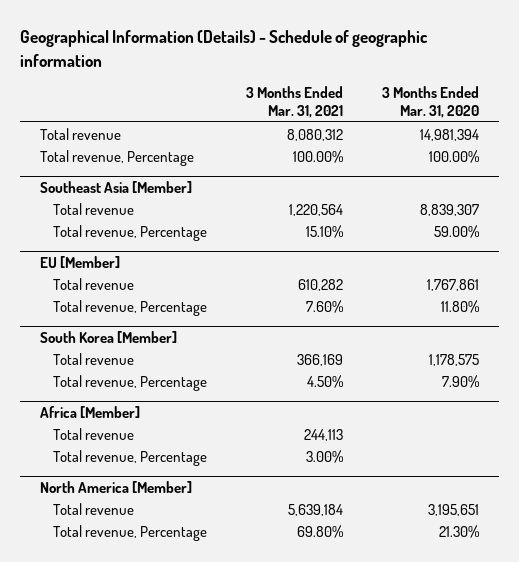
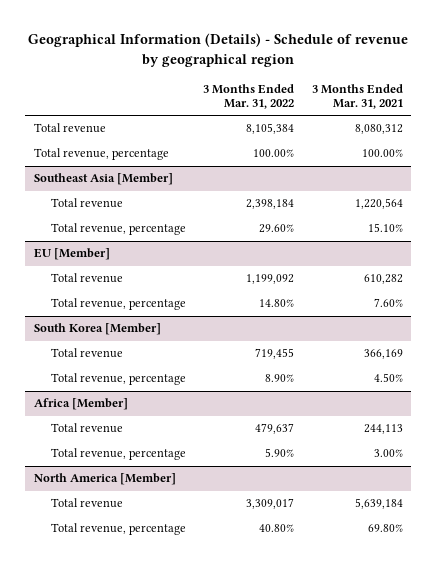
[20,30,429,67] Geographical Information (Details) - Schedule of geographic information -> [28,33,409,67] Geographical Information (Details) - Schedule of revenue by geographical region
[382,85,480,119] 3 Months Ended Mar. 31, 2020 -> none
none -> [203,83,295,110] 3 Months Ended Mar. 31, 2022
[39,149,194,166] Total revenue, Percentage -> [33,148,169,161] Total revenue, percentage
[53,224,208,241] Total revenue, Percentage -> [51,223,187,236] Total revenue, percentage
[53,299,208,316] Total revenue, Percentage -> [51,298,187,311] Total revenue, percentage
[53,374,208,391] Total revenue, Percentage -> [51,373,187,386] Total revenue, percentage
[53,449,208,466] Total revenue, Percentage -> [51,448,187,461] Total revenue, percentage
[53,524,208,541] Total revenue, Percentage -> [51,523,187,536] Total revenue, percentage

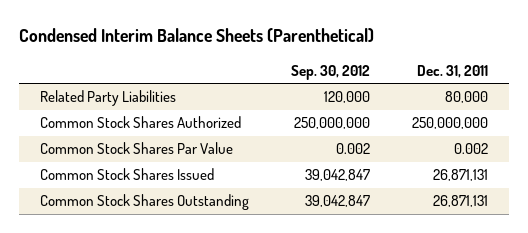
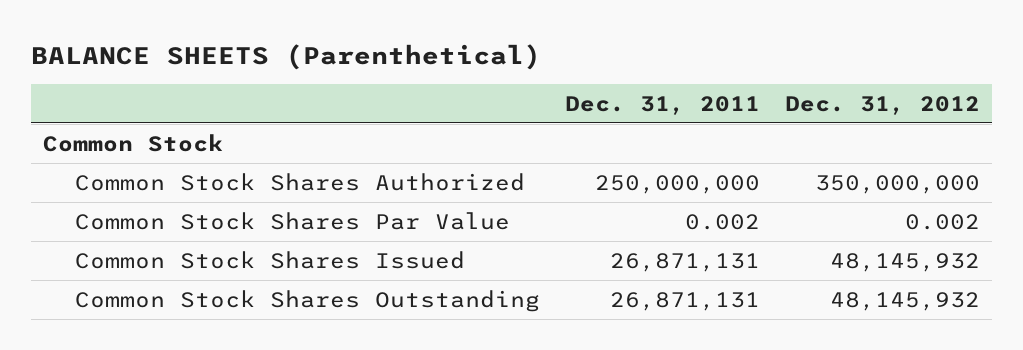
[19,28,375,43] Condensed Interim Balance Sheets (Parenthetical) -> [31,43,542,70] BALANCE SHEETS (Parenthetical)
[290,64,370,80] Sep. 30, 2012 -> none
none -> [784,96,980,116] Dec. 31, 2012
[40,90,177,107] Related Party Liabilities -> none
none -> [43,133,224,152] Common Stock

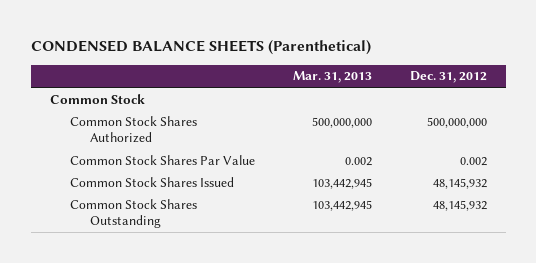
[31,43,542,70] BALANCE SHEETS (Parenthetical) -> [30,40,371,56] CONDENSED BALANCE SHEETS (Parenthetical)
[564,96,760,116] Dec. 31, 2011 -> none
none -> [292,71,372,84] Mar. 31, 2013
[814,174,980,194] 350,000,000 -> [426,116,487,128] 500,000,000

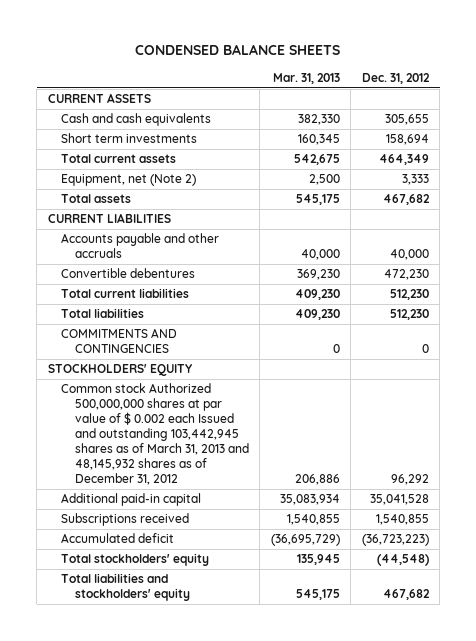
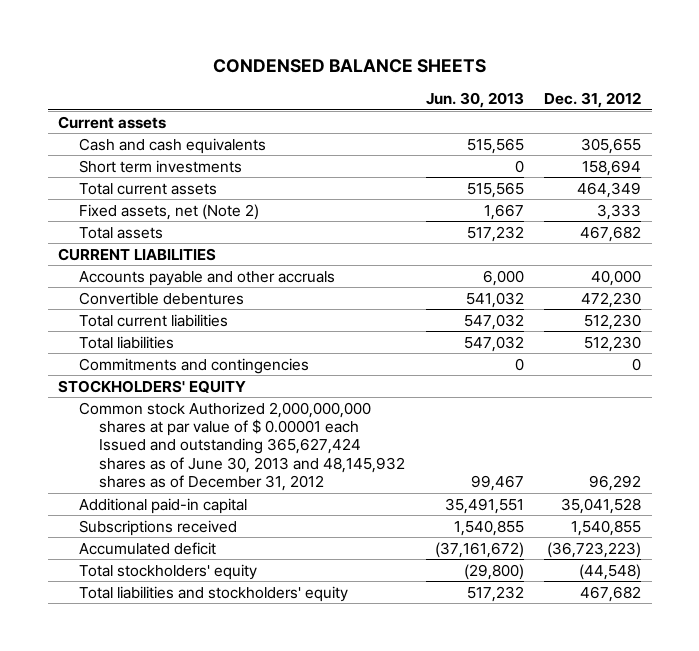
[272,73,340,85] Mar. 31, 2013 -> none
none -> [425,92,524,109] Jun. 30, 2013
[47,93,151,104] CURRENT ASSETS -> [57,115,166,129] Current assets
[61,174,197,187] Equipment, net (Note 2) -> [78,203,259,220] Fixed assets, net (Note 2)
[61,328,178,354] COMMITMENTS AND CONTINGENCIES -> [78,357,309,374] Commitments and contingencies
[61,383,249,486] Common stock Authorized 500,000,000 shares at par value of $ 0.002 each Issued and outstanding 103,442,945 shares as of March 31, 2013 and 48,145,932 shares as of December 31, 2012 -> [78,401,406,491] Common stock Authorized 2,000,000,000 shares at par value of $ 0.00001 each Issued and outstanding 365,627,424 shares as of June 30, 2013 and 48,145,932 shares as of December 31, 2012

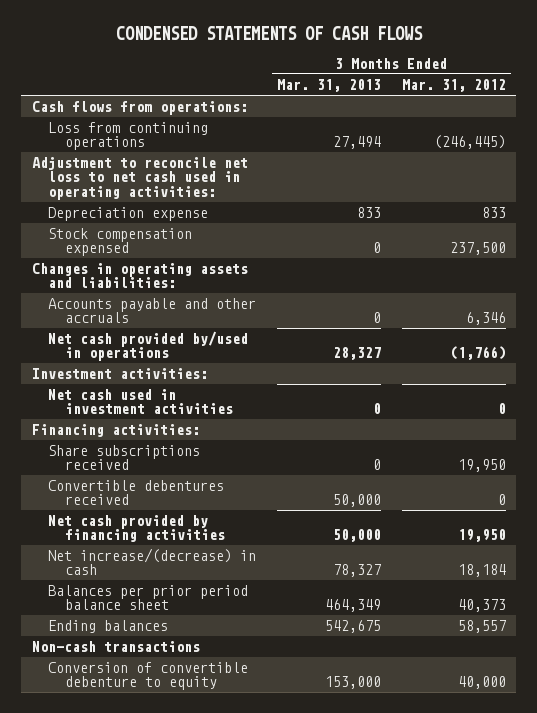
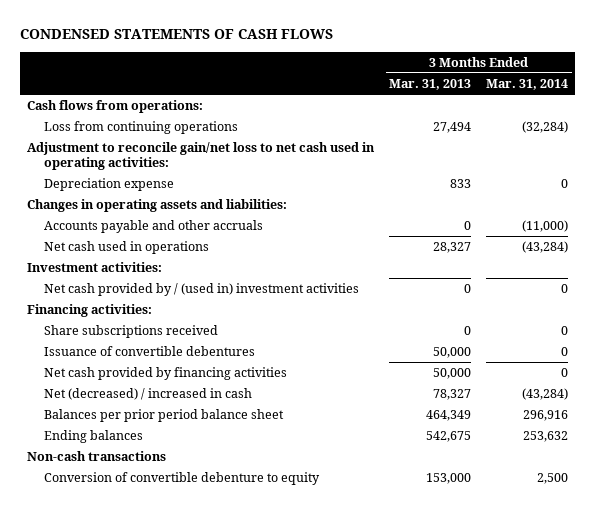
[401,79,506,93] Mar. 31, 2012 -> none
none -> [485,79,568,91] Mar. 31, 2014
[31,157,248,200] Adjustment to reconcile net loss to net cash used in operating activities: -> [27,142,376,170] Adjustment to reconcile gain/net loss to net cash used in operating activities:
[48,228,193,257] Stock compensation expensed -> none
[48,331,249,362] Net cash provided by/used in operations -> [43,241,209,255] Net cash used in operations
[48,389,233,415] Net cash used in investment activities -> [43,283,359,297] Net cash provided by / (used in) investment activities
[48,480,225,506] Convertible debentures received -> [43,346,255,357] Issuance of convertible debentures
[48,548,257,576] Net increase/(decrease) in cash -> [43,388,252,401] Net (decreased) / increased in cash

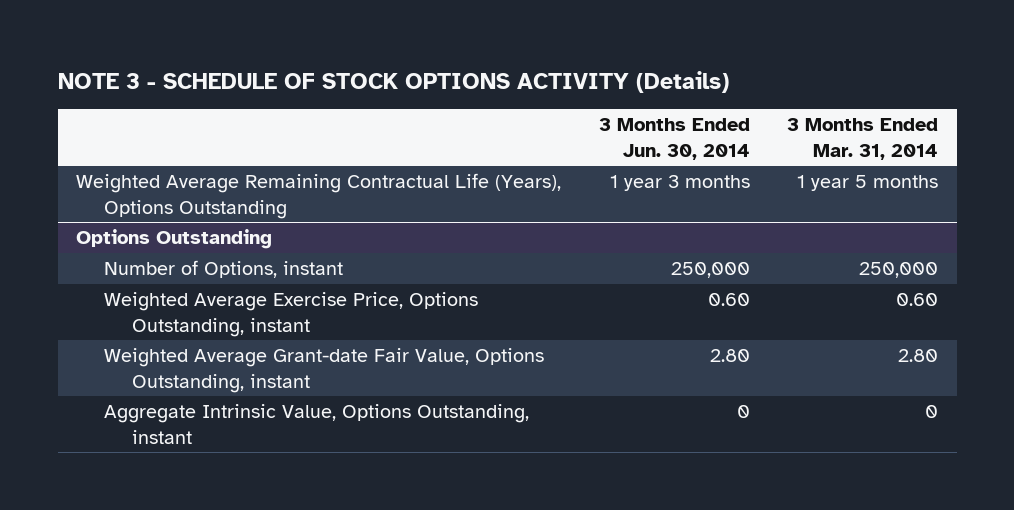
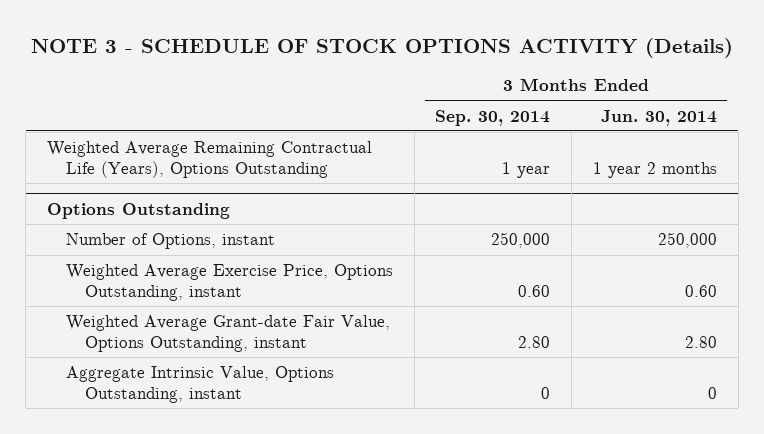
[786,118,938,160] 3 Months Ended Mar. 31, 2014 -> none
none -> [435,109,551,126] Sep. 30, 2014
[609,175,750,192] 1 year 3 months -> [592,162,717,179] 1 year 2 months

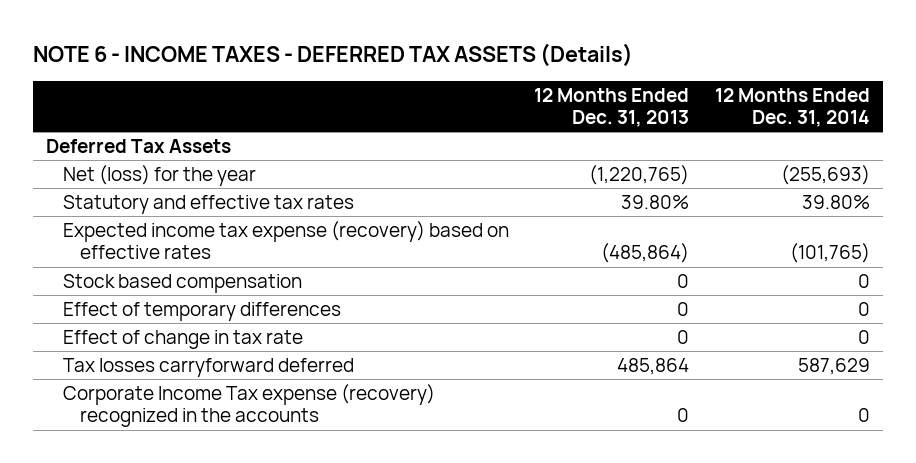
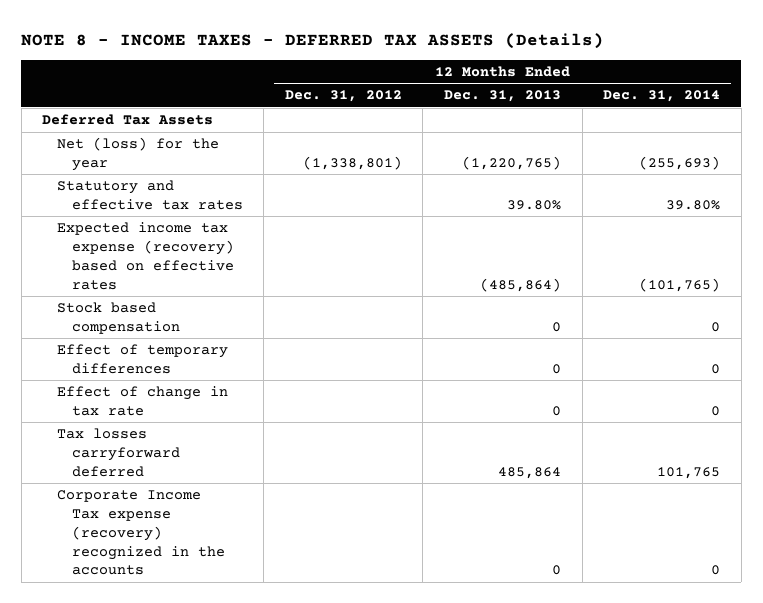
[32,42,633,67] NOTE 6 - INCOME TAXES - DEFERRED TAX ASSETS (Details) -> [21,32,605,49] NOTE 8 - INCOME TAXES - DEFERRED TAX ASSETS (Details)
none -> [284,90,402,103] Dec. 31, 2012
[798,357,871,375] 587,629 -> [657,466,721,479] 101,765

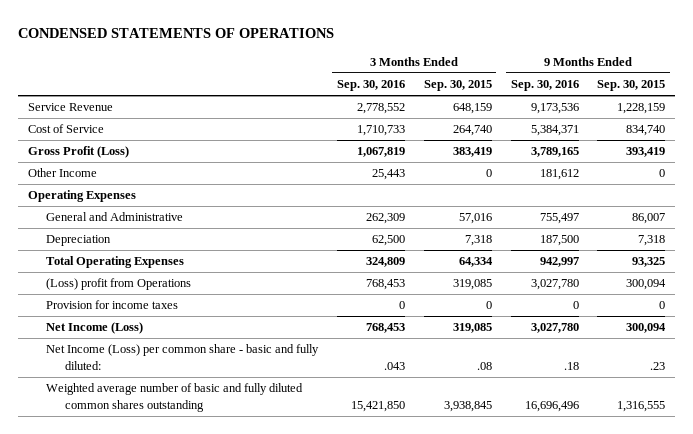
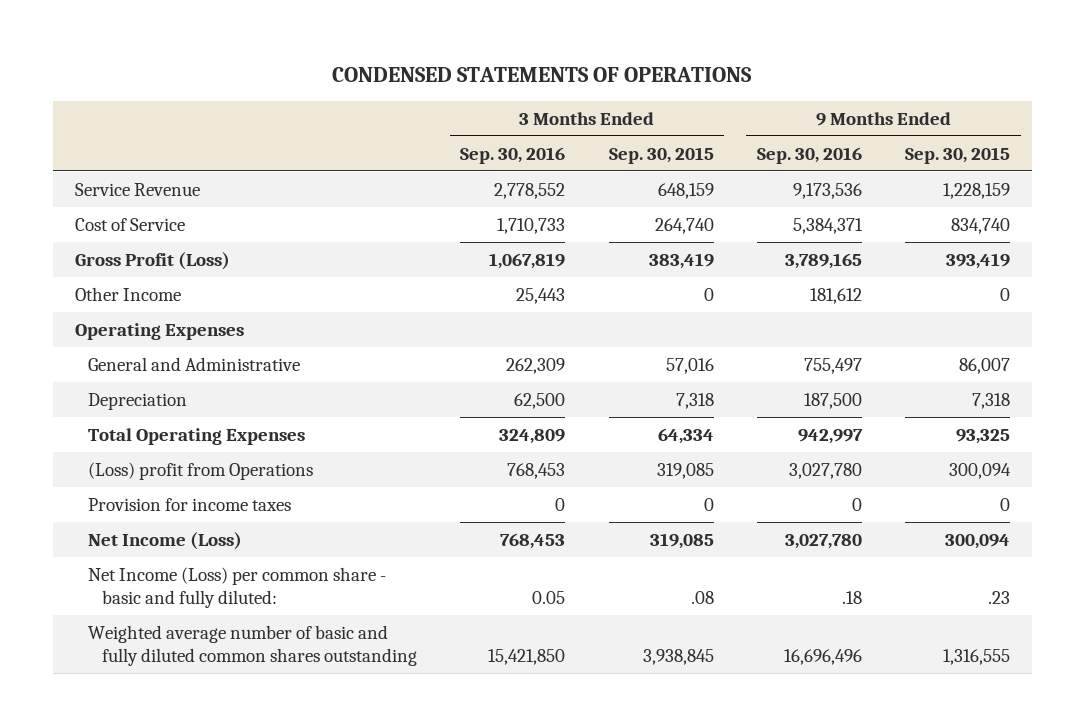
[383,361,405,370] .043 -> [532,591,566,605] 0.05

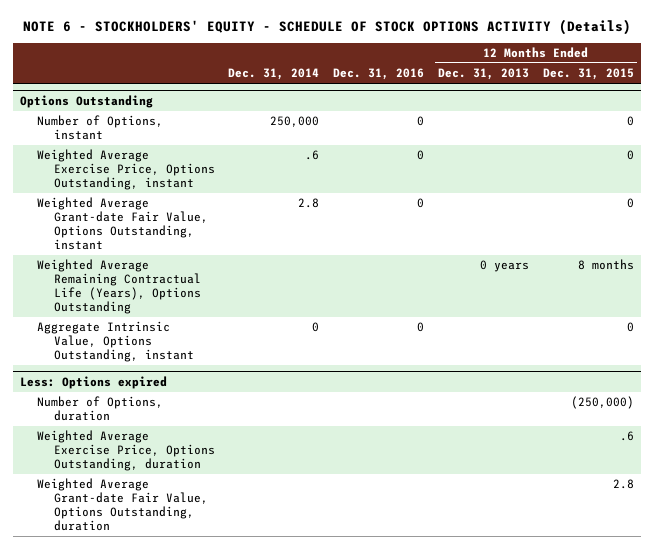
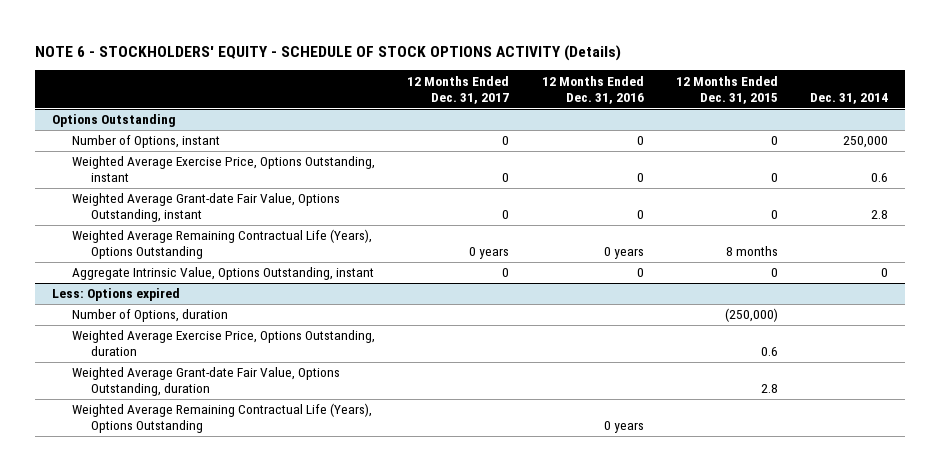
[333,68,425,81] Dec. 31, 2016 -> none
[438,68,530,81] Dec. 31, 2013 -> none
none -> [407,75,510,104] 12 Months Ended Dec. 31, 2017
none -> [541,75,644,104] 12 Months Ended Dec. 31, 2016
[305,150,320,161] .6 -> [871,173,889,183] 0.6
[620,431,635,442] .6 -> [761,347,779,357] 0.6
none -> [71,403,372,434] Weighted Average Remaining Contractual Life (Years), Options Outstanding

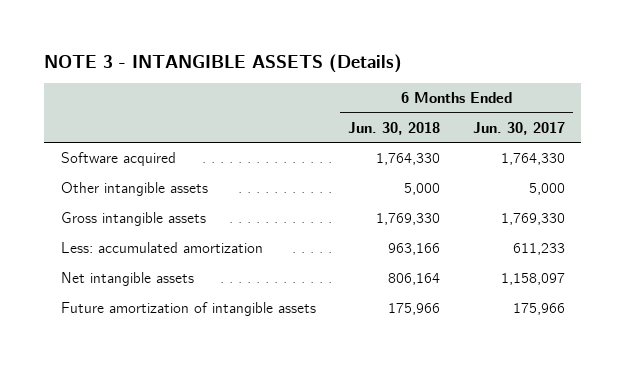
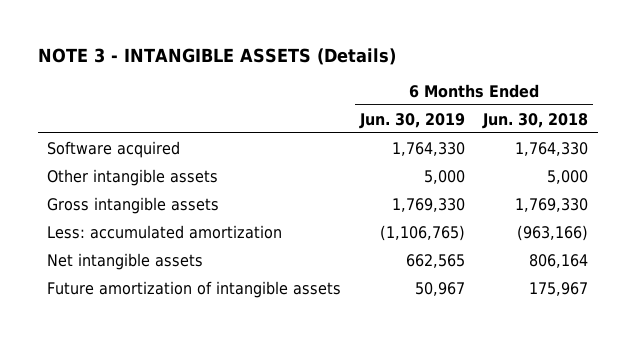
[473,121,566,135] Jun. 30, 2017 -> none
none -> [358,112,465,129] Jun. 30, 2019
[388,243,441,256] 963,166 -> [517,224,589,241] (963,166)
[388,303,441,316] 175,966 -> [529,281,589,296] 175,967

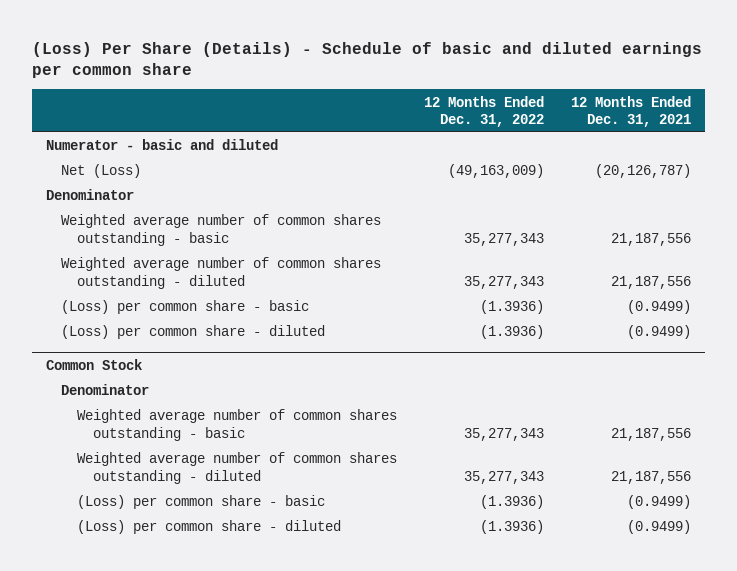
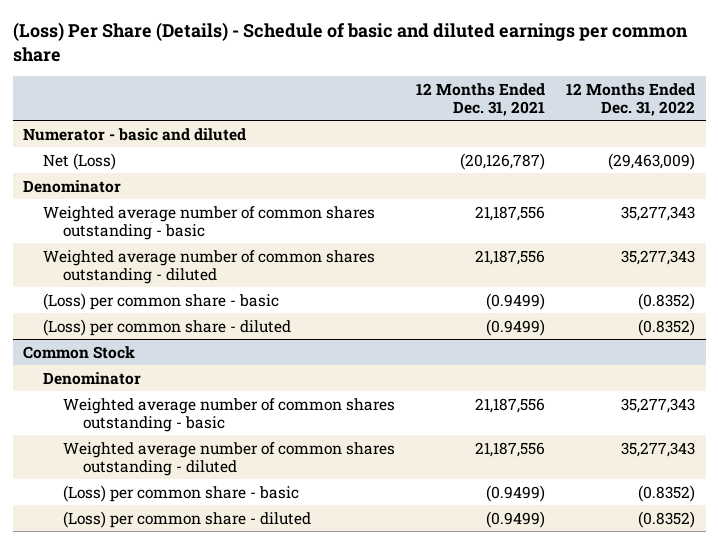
[448,164,545,179] (49,163,009) -> [608,152,696,170] (29,463,009)
[480,300,545,315] (1.3936) -> [638,292,696,310] (0.8352)
[480,325,545,340] (1.3936) -> [638,318,696,336] (0.8352)
[480,495,545,510] (1.3936) -> [638,484,696,502] (0.8352)
[480,520,545,535] (1.3936) -> [638,510,696,528] (0.8352)

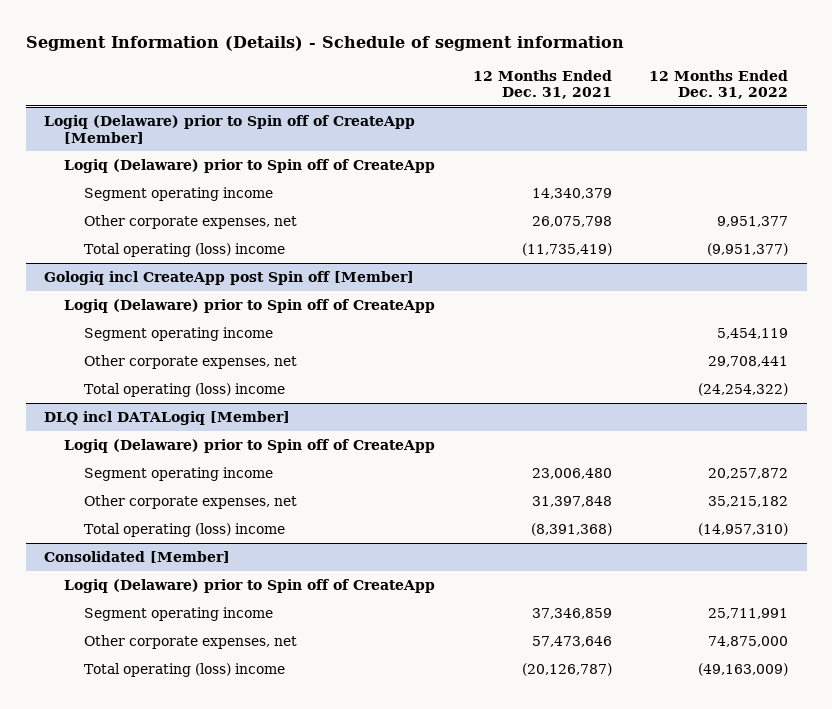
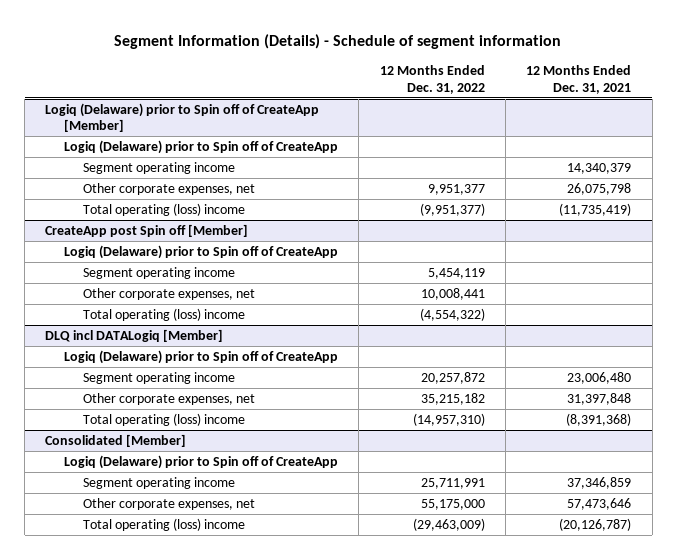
[44,270,415,285] Gologiq incl CreateApp post Spin off [Member] -> [45,223,249,237] CreateApp post Spin off [Member]
[707,355,788,367] 29,708,441 -> [420,287,485,300] 10,008,441
[697,382,788,396] (24,254,322) -> [419,307,485,321] (4,554,322)
[707,635,788,647] 74,875,000 -> [420,498,485,510] 55,175,000
[697,662,788,676] (49,163,009) -> [412,517,485,531] (29,463,009)

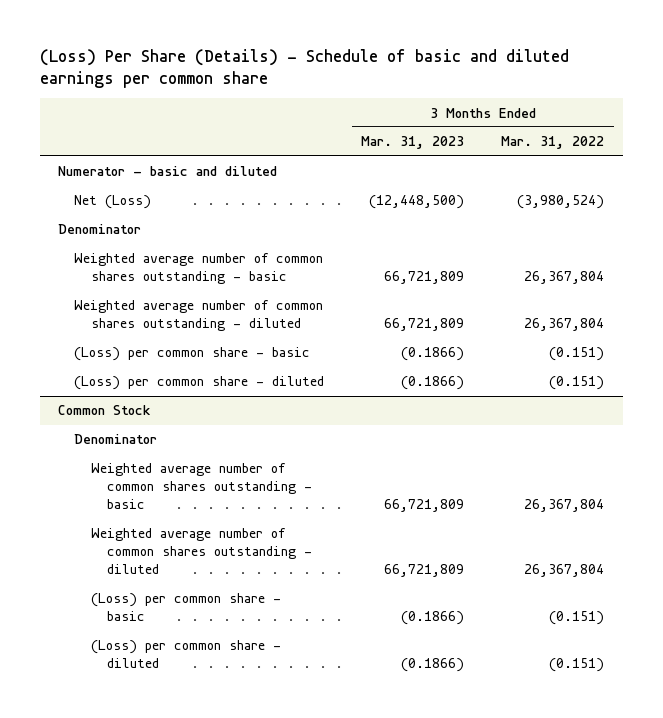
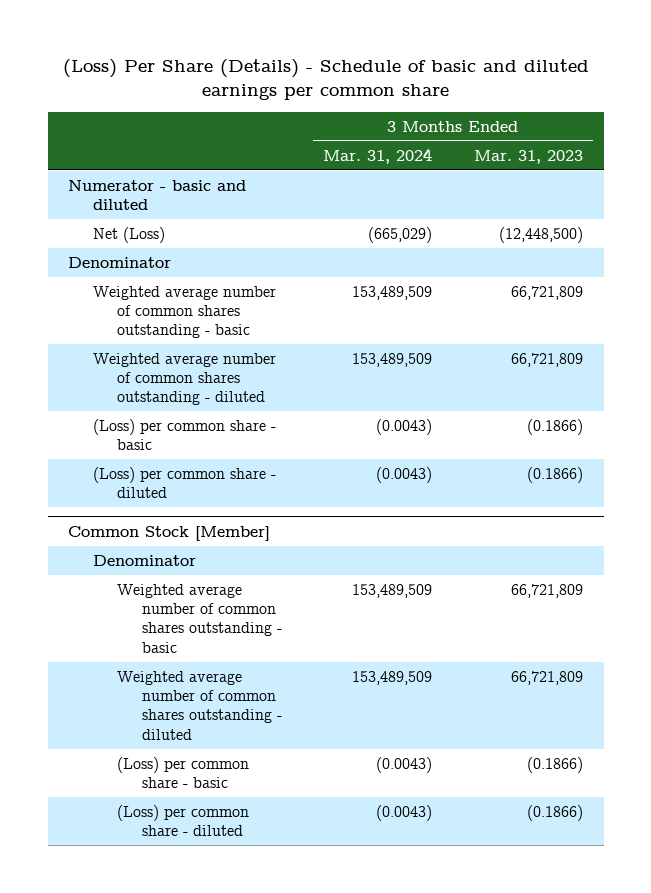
[501,136,605,150] Mar. 31, 2022 -> none
none -> [323,147,433,164] Mar. 31, 2024
[58,405,152,416] Common Stock -> [68,525,271,541] Common Stock [Member]

